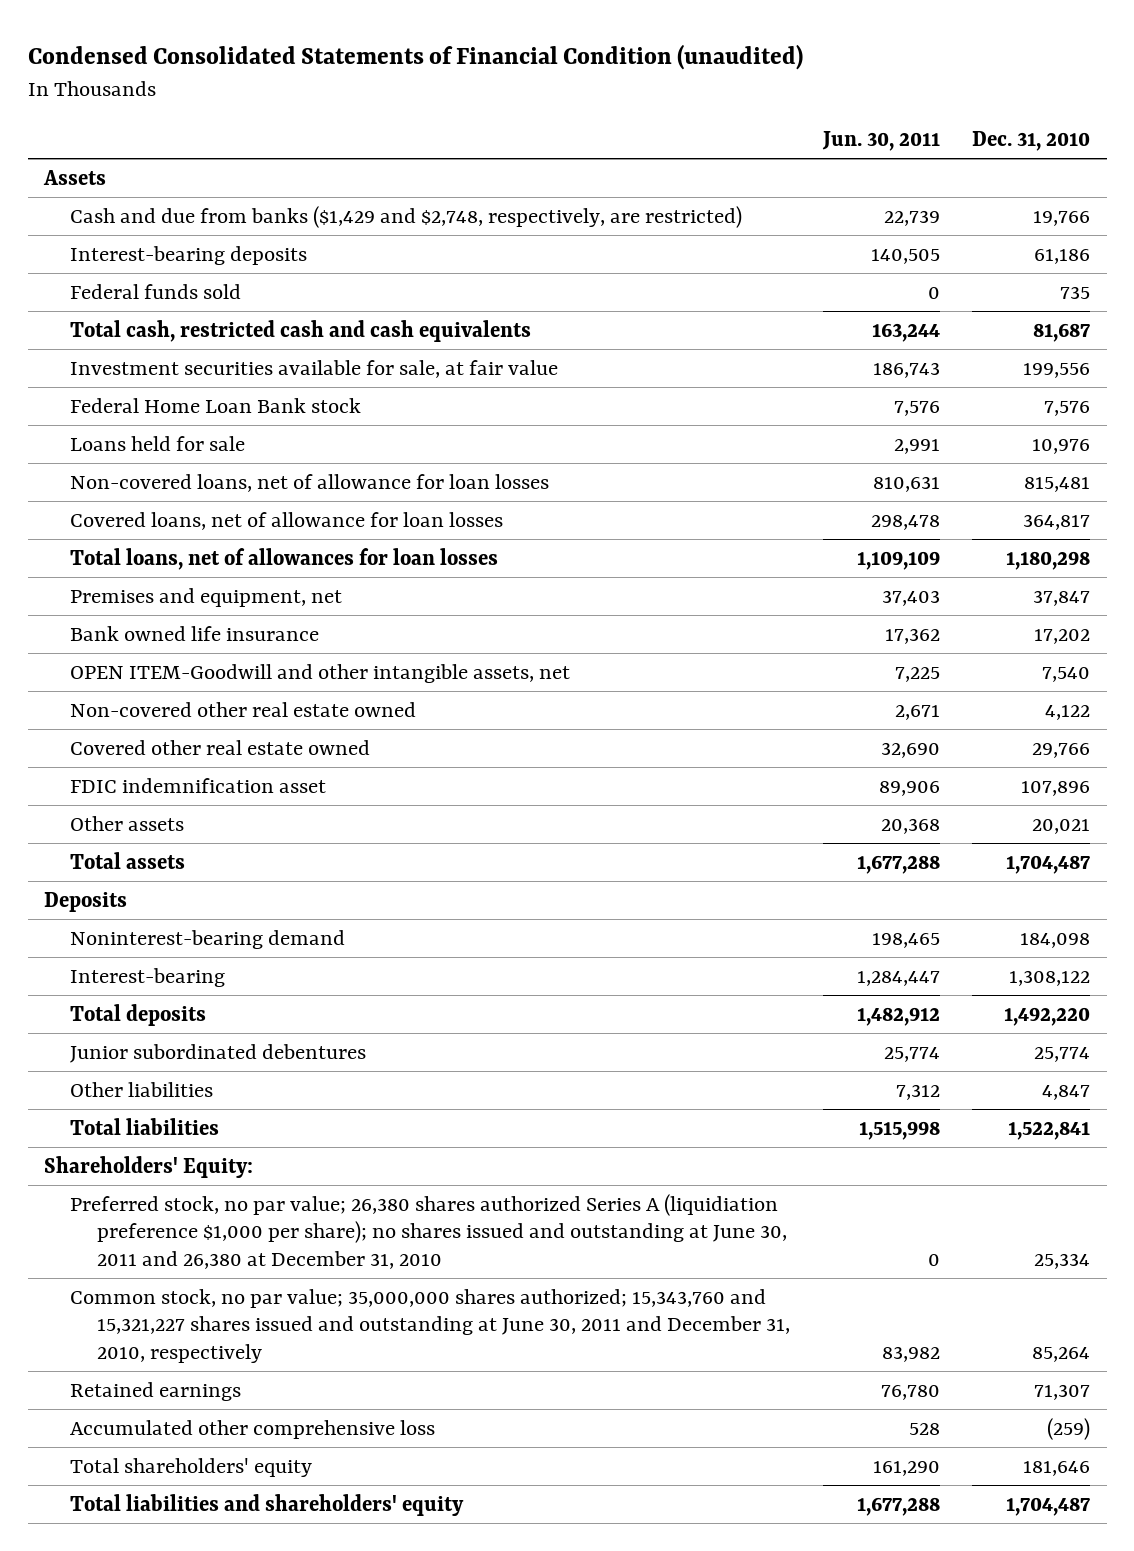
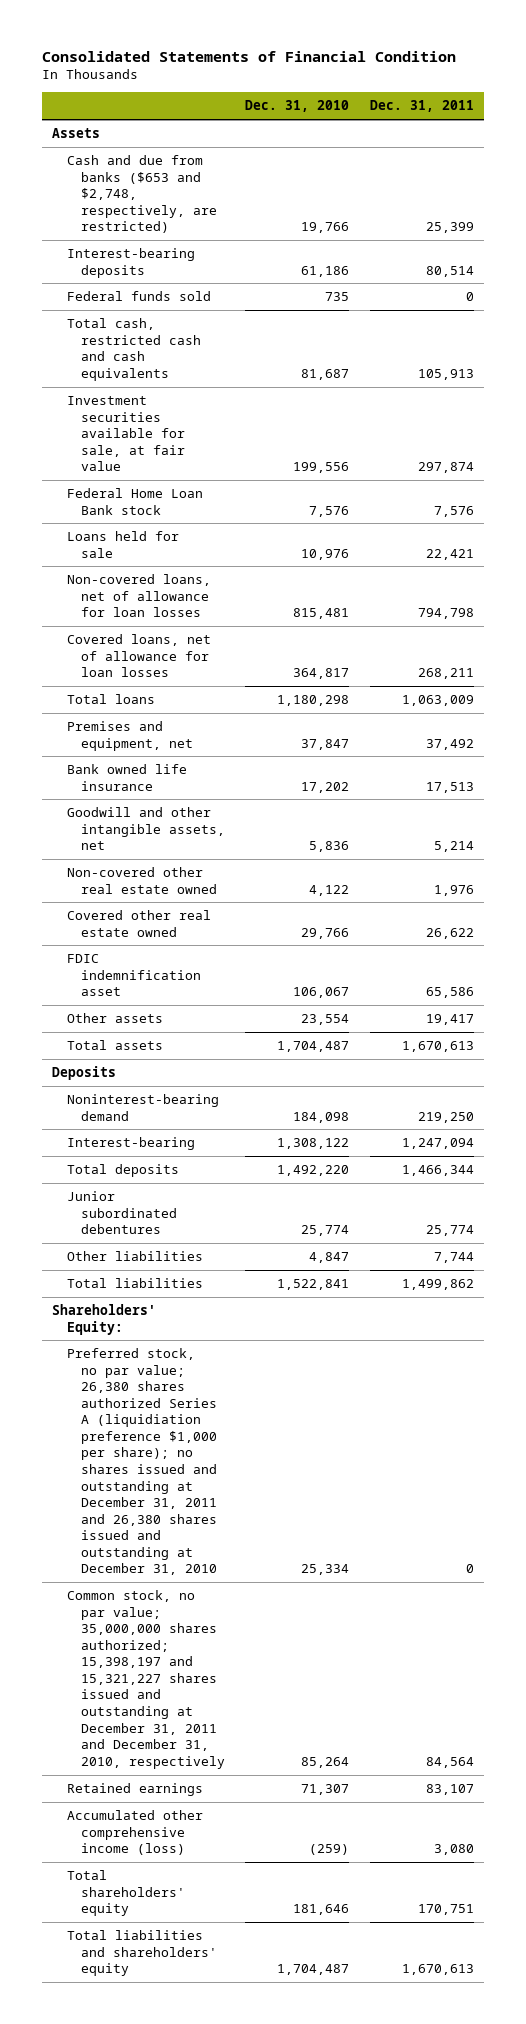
[27,44,803,71] Condensed Consolidated Statements of Financial Condition (unaudited) -> [42,51,457,63] Consolidated Statements of Financial Condition
[821,130,940,151] Jun. 30, 2011 -> none
none -> [369,100,474,113] Dec. 31, 2011
[70,205,743,228] Cash and due from banks ($1,429 and $2,748, respectively, are restricted) -> [66,155,217,234] Cash and due from banks ($653 and $2,748, respectively, are restricted)
[70,547,499,570] Total loans, net of allowances for loan losses -> [66,694,155,705] Total loans
[70,663,571,683] OPEN ITEM-Goodwill and other intangible assets, net -> [66,807,225,851] Goodwill and other intangible assets, net
[1042,666,1091,682] 7,540 -> [309,841,350,853] 5,836
[1021,780,1091,796] 107,896 -> [293,987,350,999] 106,067
[1032,818,1091,834] 20,021 -> [301,1014,350,1026] 23,554
[70,1193,787,1269] Preferred stock, no par value; 26,380 shares authorized Series A (liquidiation preference $1,000 per share); no shares issued and outstanding at June 30, 2011 and 26,380 at December 31, 2010 -> [66,1348,217,1576] Preferred stock, no par value; 26,380 shares authorized Series A (liquidiation preference $1,000 per share); no shares issued and outstanding at December 31, 2011 and 26,380 shares issued and outstanding at December 31, 2010
[70,1288,790,1363] Common stock, no par value; 35,000,000 shares authorized; 15,343,760 and 15,321,227 shares issued and outstanding at June 30, 2011 and December 31, 2010, respectively -> [66,1590,225,1769] Common stock, no par value; 35,000,000 shares authorized; 15,398,197 and 15,321,227 shares issued and outstanding at December 31, 2011 and December 31, 2010, respectively
[70,1419,436,1439] Accumulated other comprehensive loss -> [66,1810,203,1856] Accumulated other comprehensive income (loss)

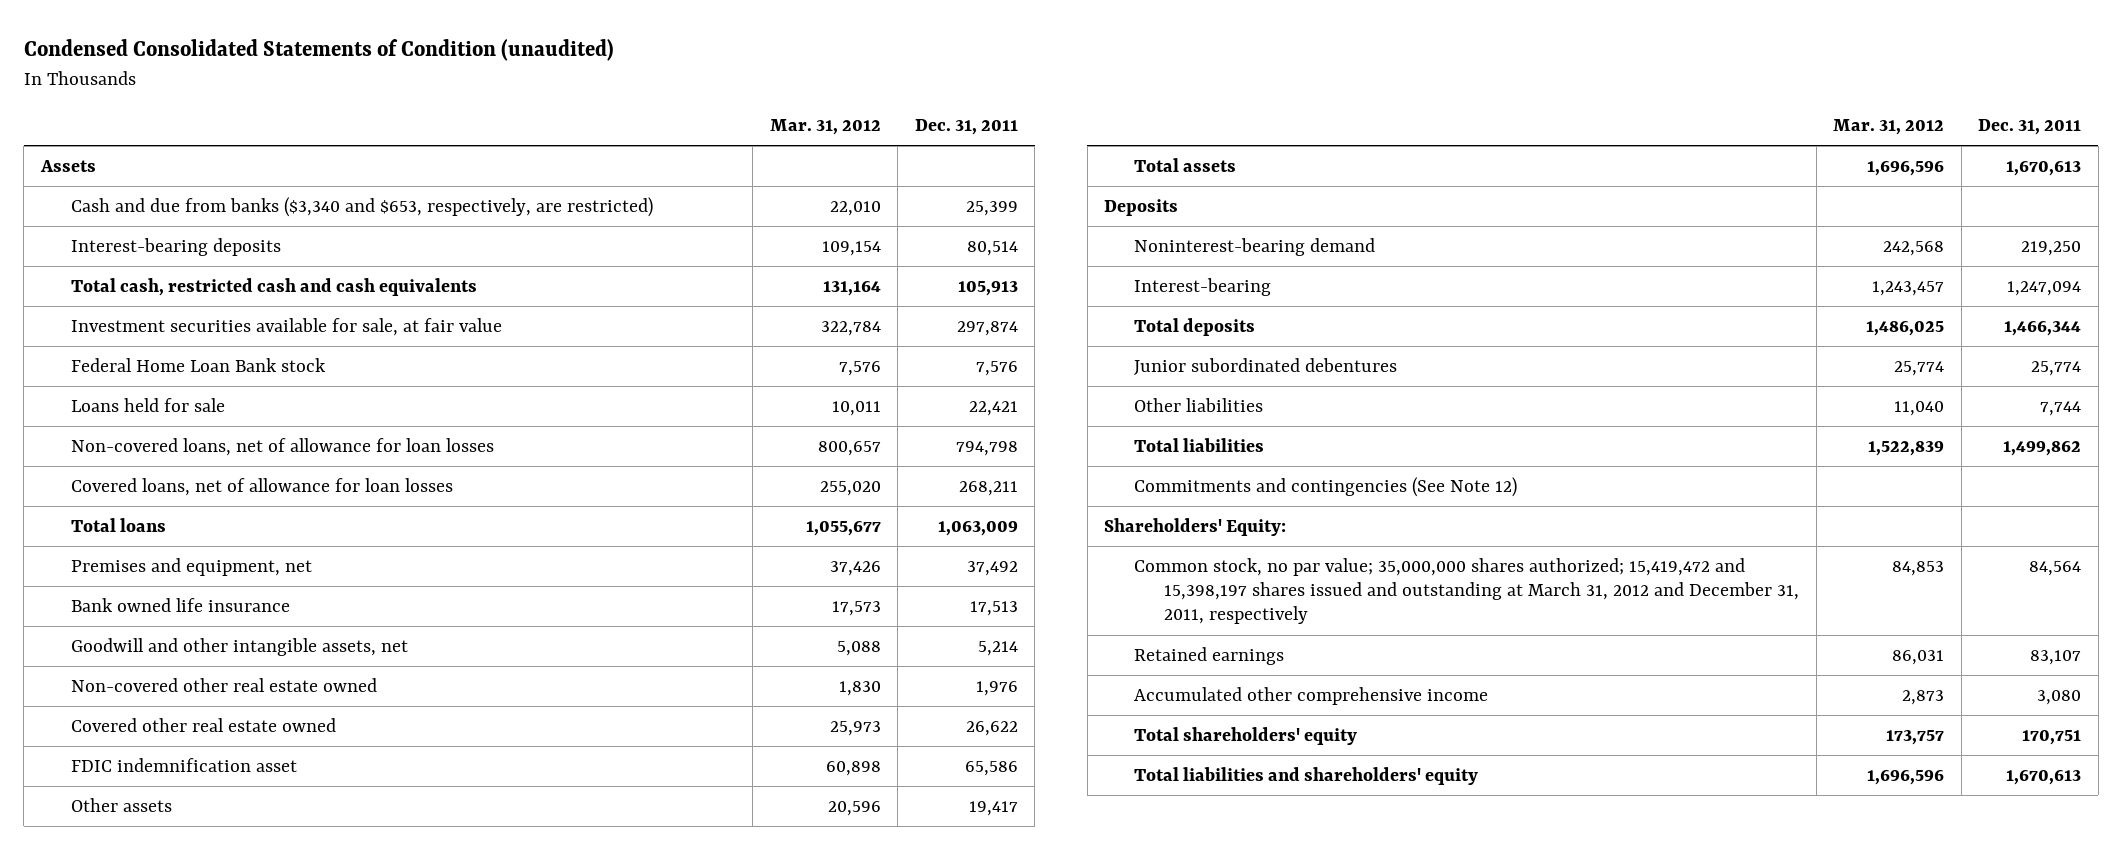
[42,51,457,63] Consolidated Statements of Financial Condition -> [23,39,614,62] Condensed Consolidated Statements of Condition (unaudited)
[245,100,350,113] Dec. 31, 2010 -> none
none -> [769,119,881,136] Mar. 31, 2012
[66,155,217,234] Cash and due from banks ($653 and $2,748, respectively, are restricted) -> [70,196,653,217] Cash and due from banks ($3,340 and $653, respectively, are restricted)
[66,291,211,302] Federal funds sold -> none
none -> [1134,476,1518,497] Commitments and contingencies (See Note 12)
[66,1348,217,1576] Preferred stock, no par value; 26,380 shares authorized Series A (liquidiation preference $1,000 per share); no shares issued and outstanding at December 31, 2011 and 26,380 shares issued and outstanding at December 31, 2010 -> none
[66,1590,225,1769] Common stock, no par value; 35,000,000 shares authorized; 15,398,197 and 15,321,227 shares issued and outstanding at December 31, 2011 and December 31, 2010, respectively -> [1134,557,1800,625] Common stock, no par value; 35,000,000 shares authorized; 15,419,472 and 15,398,197 shares issued and outstanding at March 31, 2012 and December 31, 2011, respectively
[66,1810,203,1856] Accumulated other comprehensive income (loss) -> [1134,686,1489,705] Accumulated other comprehensive income

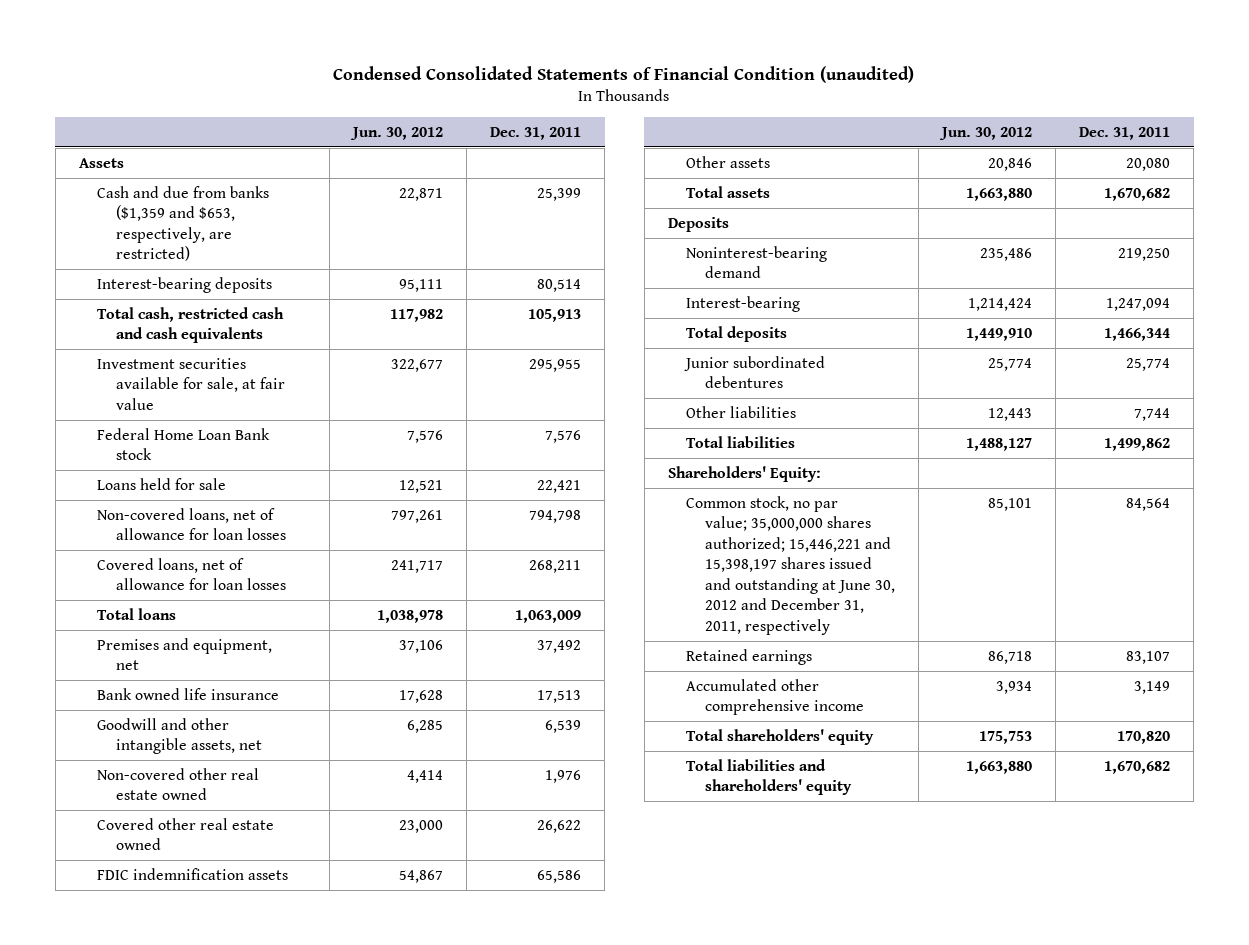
[23,39,614,62] Condensed Consolidated Statements of Condition (unaudited) -> [333,65,915,83] Condensed Consolidated Statements of Financial Condition (unaudited)
[769,119,881,136] Mar. 31, 2012 -> none
none -> [349,126,443,140] Jun. 30, 2012
[70,196,653,217] Cash and due from banks ($3,340 and $653, respectively, are restricted) -> [97,185,270,262] Cash and due from banks ($1,359 and $653, respectively, are restricted)
[956,320,1018,336] 297,874 -> [528,358,581,372] 295,955
[977,640,1018,656] 5,214 -> [544,719,581,733] 6,539
[70,757,297,772] FDIC indemnification asset -> [97,867,289,880] FDIC indemnification assets
[968,800,1018,816] 19,417 -> [1126,157,1171,171] 20,080
[2006,160,2082,176] 1,670,613 -> [1104,187,1171,201] 1,670,682
[1134,476,1518,497] Commitments and contingencies (See Note 12) -> none
[1134,557,1800,625] Common stock, no par value; 35,000,000 shares authorized; 15,419,472 and 15,398,197 shares issued and outstanding at March 31, 2012 and December 31, 2011, respectively -> [686,495,895,635] Common stock, no par value; 35,000,000 shares authorized; 15,446,221 and 15,398,197 shares issued and outstanding at June 30, 2012 and December 31, 2011, respectively
[2037,689,2082,705] 3,080 -> [1134,680,1171,694] 3,149
[2022,729,2082,745] 170,751 -> [1117,730,1171,744] 170,820
[2006,769,2082,785] 1,670,613 -> [1104,760,1171,774] 1,670,682

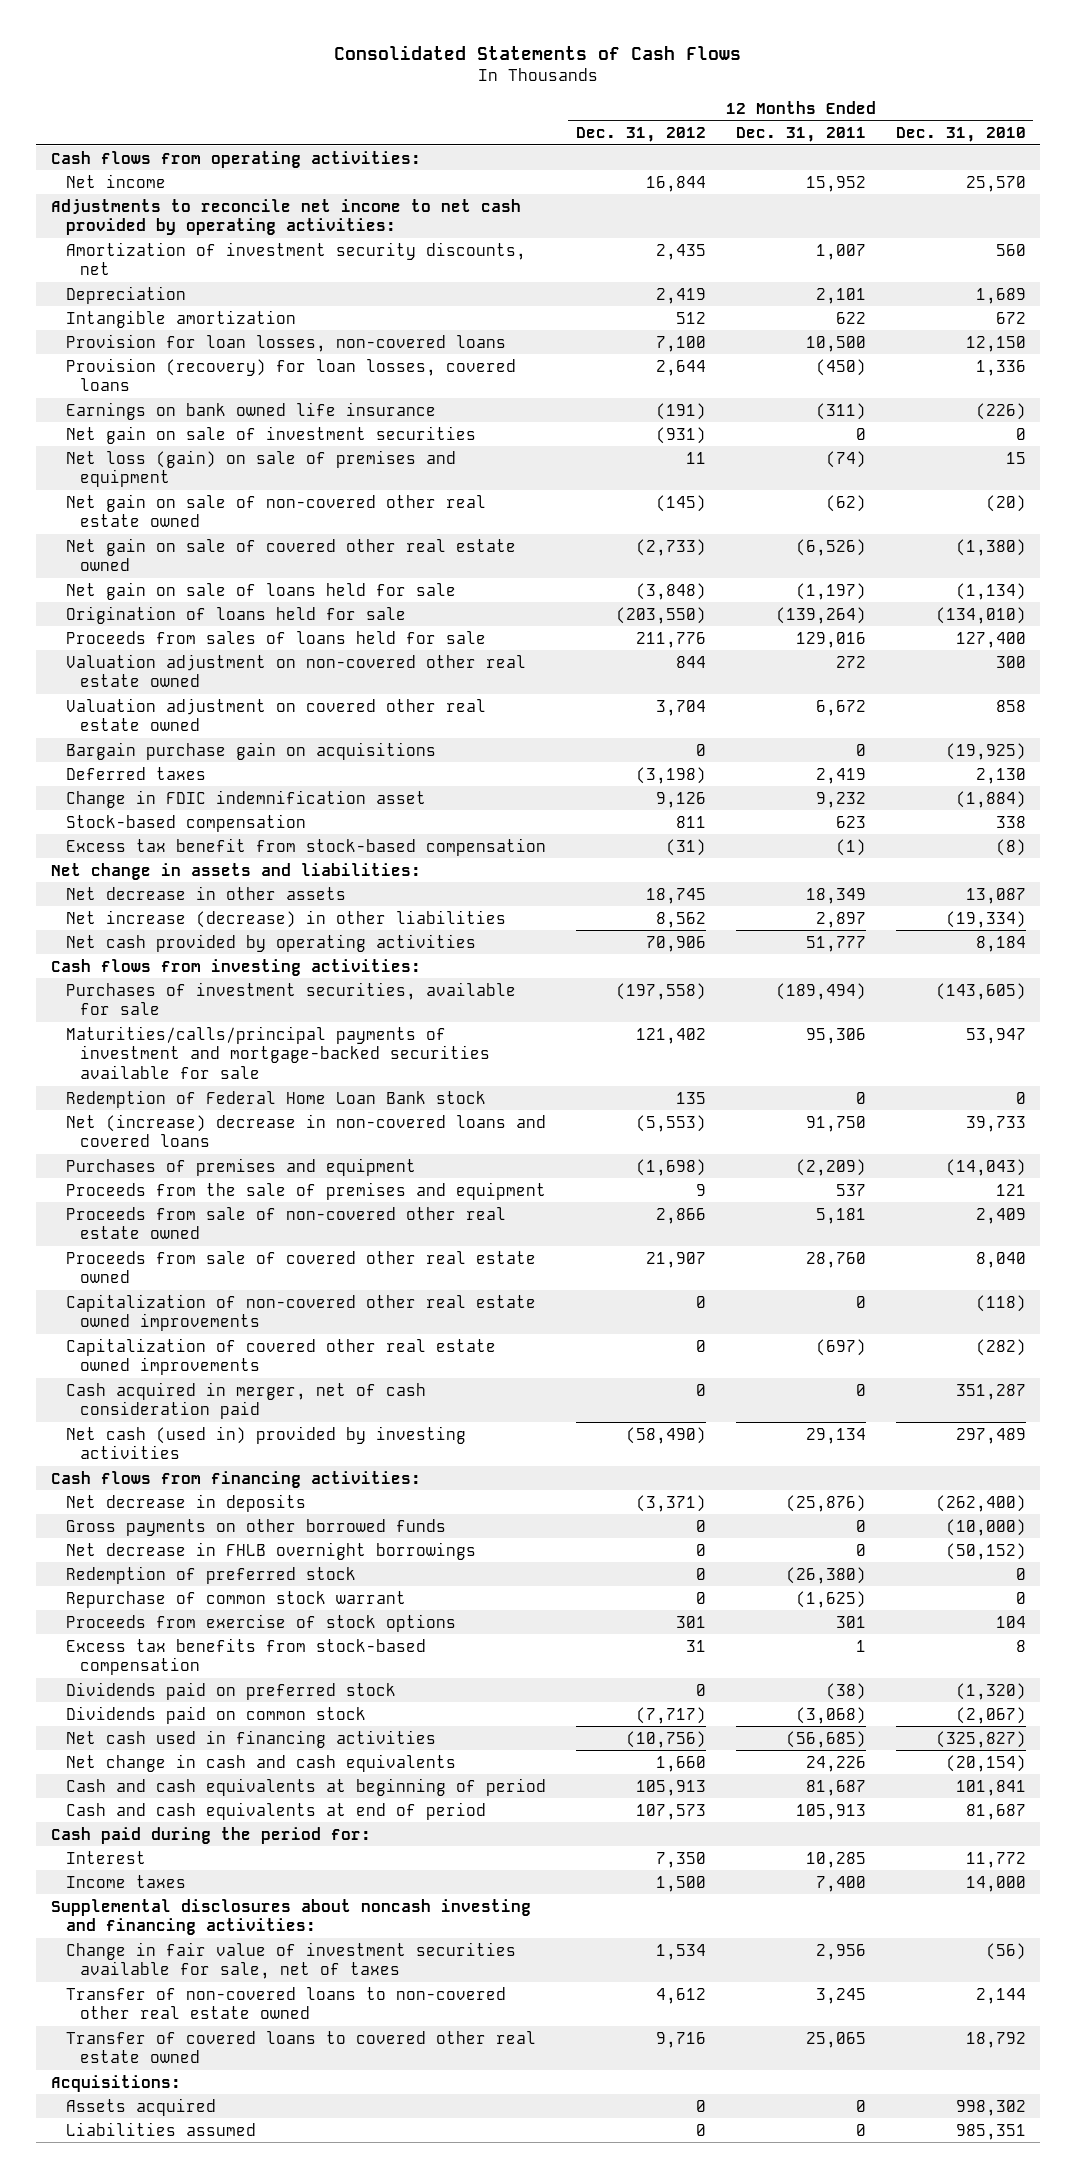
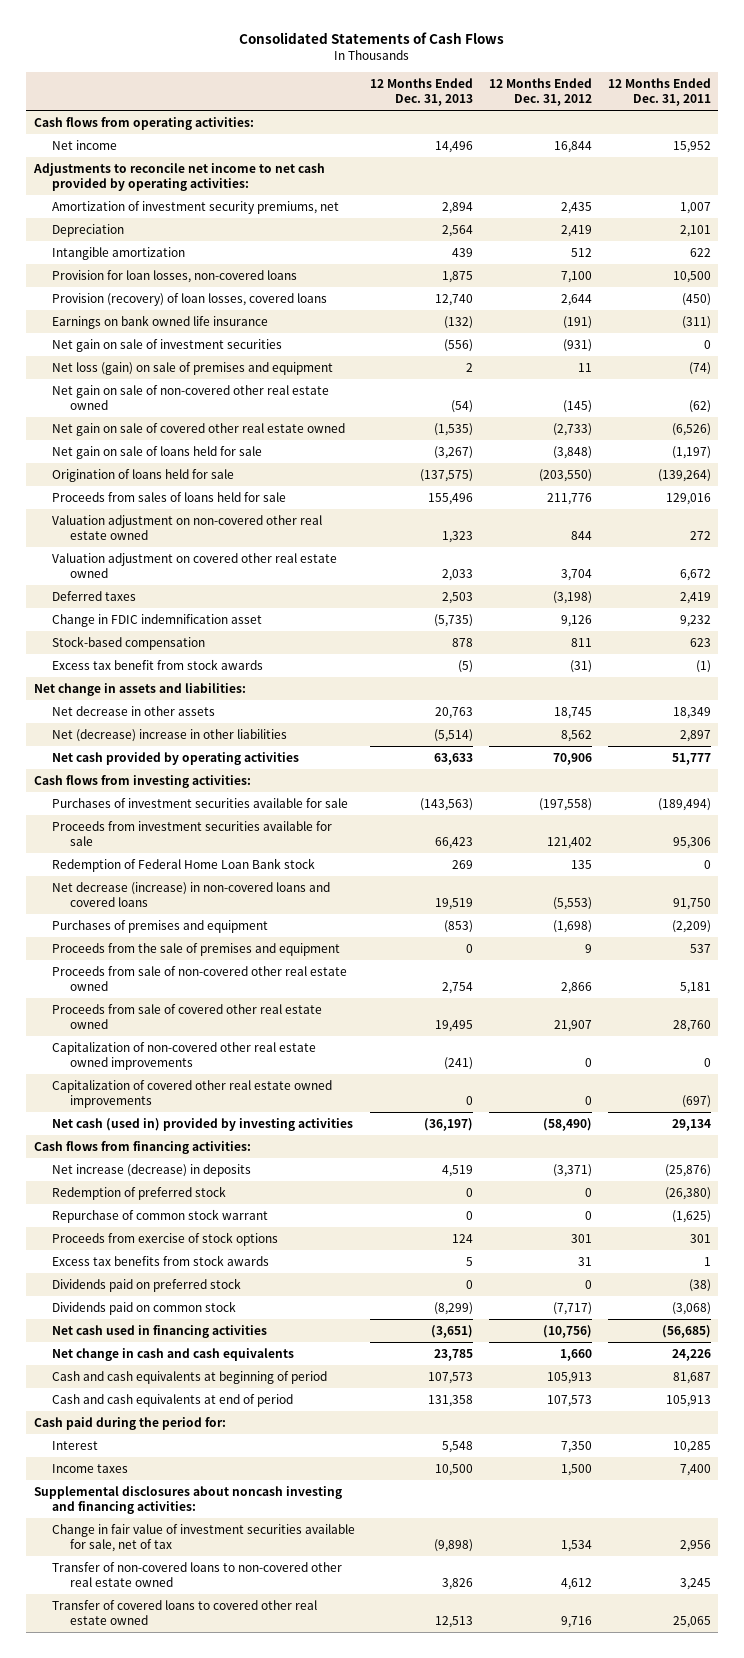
[895,127,1026,143] Dec. 31, 2010 -> none
none -> [370,78,474,107] 12 Months Ended Dec. 31, 2013
[65,241,526,276] Amortization of investment security discounts, net -> [51,200,339,214] Amortization of investment security premiums, net
[65,357,516,392] Provision (recovery) for loan losses, covered loans -> [51,292,327,306] Provision (recovery) of loan losses, covered loans
[65,741,436,760] Bargain purchase gain on acquisitions -> none
[65,837,546,856] Excess tax benefit from stock-based compensation -> [51,658,263,670] Excess tax benefit from stock awards
[65,909,506,928] Net increase (decrease) in other liabilities -> [51,728,287,742] Net (decrease) increase in other liabilities
[65,981,516,1016] Purchases of investment securities, available for sale -> [51,797,348,808] Purchases of investment securities available for sale
[65,1025,491,1079] Maturities/calls/principal payments of investment and mortgage-backed securities available for sale -> [51,820,332,846] Proceeds from investment securities available for sale
[65,1113,546,1148] Net (increase) decrease in non-covered loans and covered loans -> [51,881,330,907] Net decrease (increase) in non-covered loans and covered loans
[65,1381,426,1420] Cash acquired in merger, net of cash consideration paid -> none
[65,1518,446,1536] Gross payments on other borrowed funds -> none
[65,1541,476,1560] Net decrease in FHLB overnight borrowings -> none
[65,1493,306,1512] Net decrease in deposits -> [51,1163,251,1177] Net increase (decrease) in deposits
[65,1637,426,1676] Excess tax benefits from stock-based compensation -> [51,1254,269,1266] Excess tax benefits from stock awards
[65,1941,516,1980] Change in fair value of investment securities available for sale, net of taxes -> [51,1523,355,1552] Change in fair value of investment securities available for sale, net of tax
[51,2074,182,2092] Acquisitions: -> none
[65,2097,216,2116] Assets acquired -> none
[65,2121,256,2136] Liabilities assumed -> none

